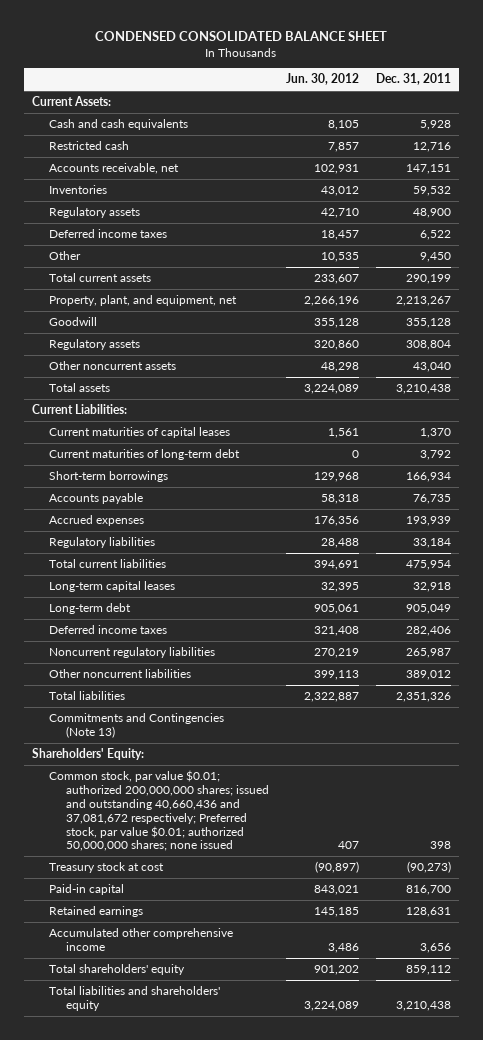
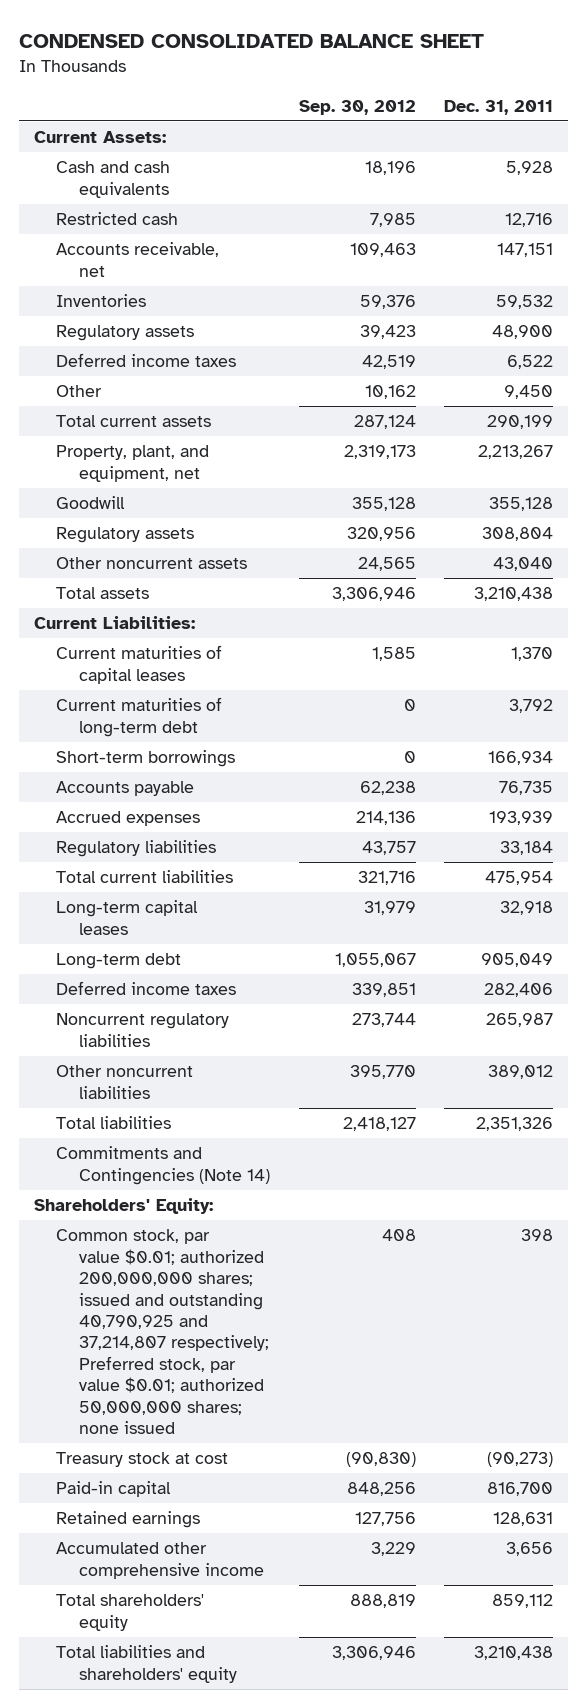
[286,73,360,86] Jun. 30, 2012 -> none
none -> [298,99,416,115] Sep. 30, 2012
[49,713,225,739] Commitments and Contingencies (Note 13) -> [56,1146,270,1185] Commitments and Contingencies (Note 14)
[49,770,270,852] Common stock, par value $0.01; authorized 200,000,000 shares; issued and outstanding 40,660,436 and 37,081,672 respectively; Preferred stock, par value $0.01; authorized 50,000,000 shares; none issued -> [56,1229,269,1435] Common stock, par value $0.01; authorized 200,000,000 shares; issued and outstanding 40,790,925 and 37,214,807 respectively; Preferred stock, par value $0.01; authorized 50,000,000 shares; none issued

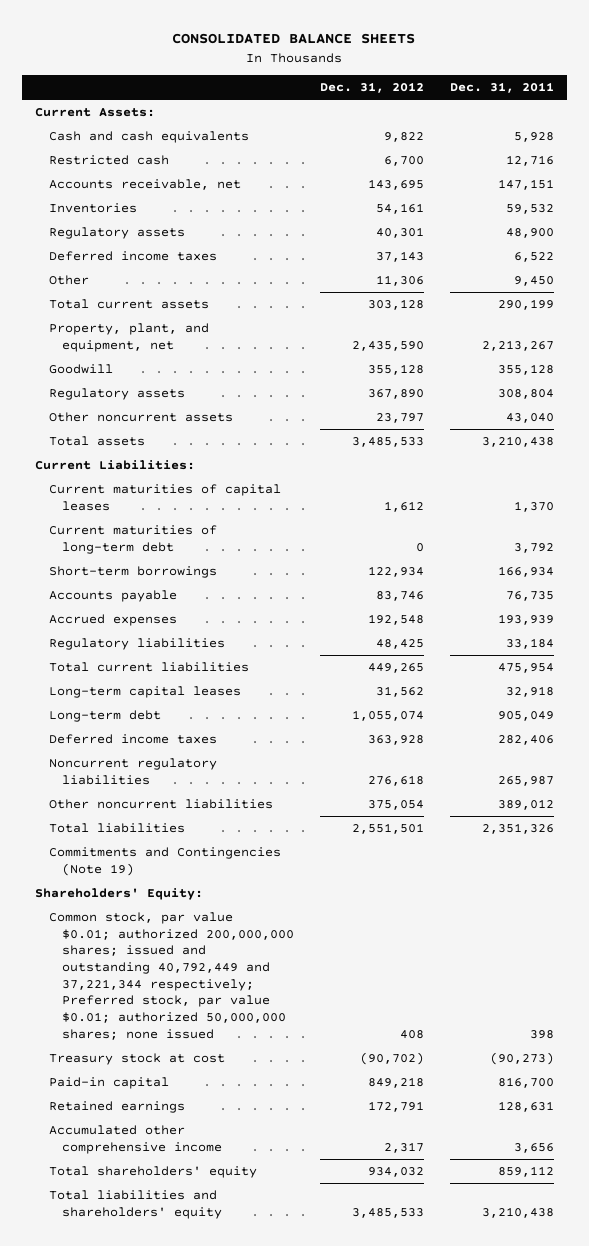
[19,33,485,48] CONDENSED CONSOLIDATED BALANCE SHEET -> [172,33,416,45] CONSOLIDATED BALANCE SHEETS
[298,99,416,115] Sep. 30, 2012 -> none
none -> [319,82,424,94] Dec. 31, 2012
[56,1146,270,1185] Commitments and Contingencies (Note 14) -> [48,847,281,876] Commitments and Contingencies (Note 19)
[56,1229,269,1435] Common stock, par value $0.01; authorized 200,000,000 shares; issued and outstanding 40,790,925 and 37,214,807 respectively; Preferred stock, par value $0.01; authorized 50,000,000 shares; none issued -> [48,912,295,1040] Common stock, par value $0.01; authorized 200,000,000 shares; issued and outstanding 40,792,449 and 37,221,344 respectively; Preferred stock, par value $0.01; authorized 50,000,000 shares; none issued

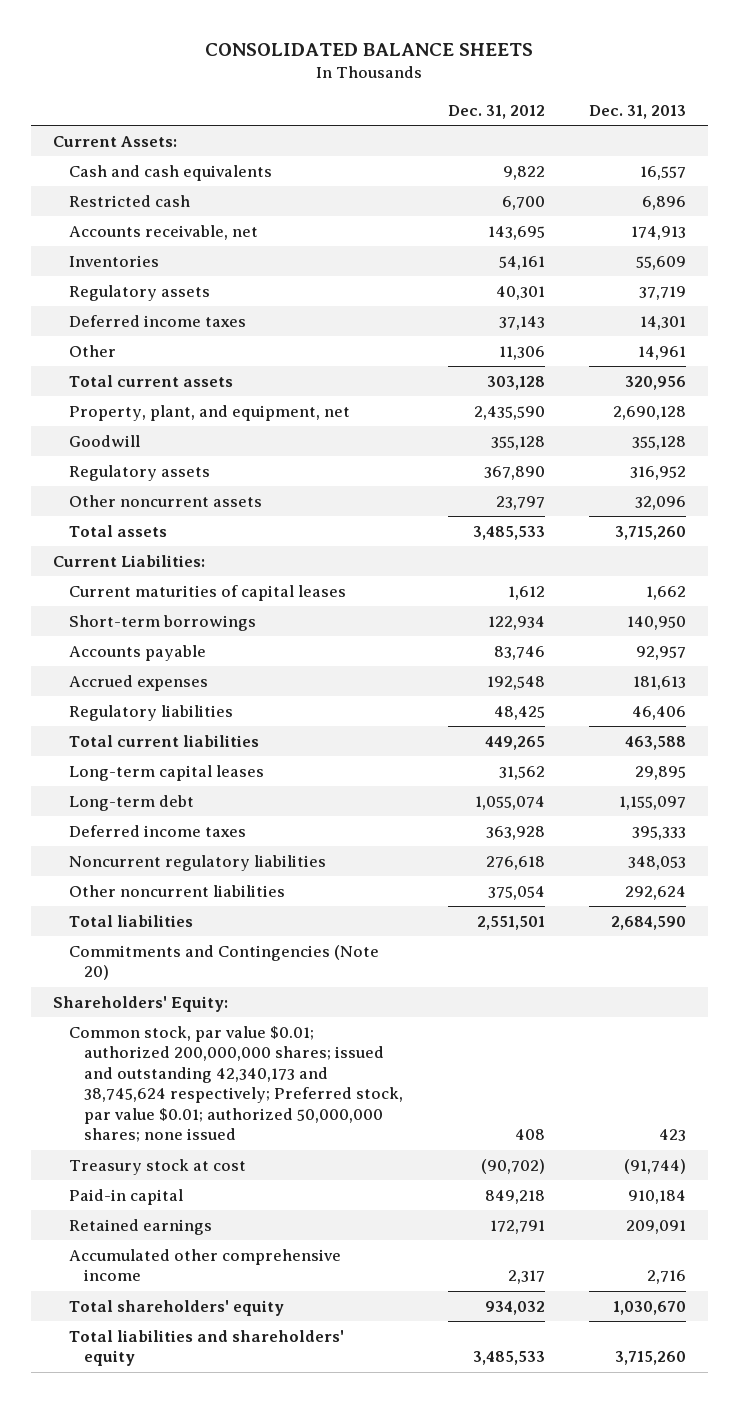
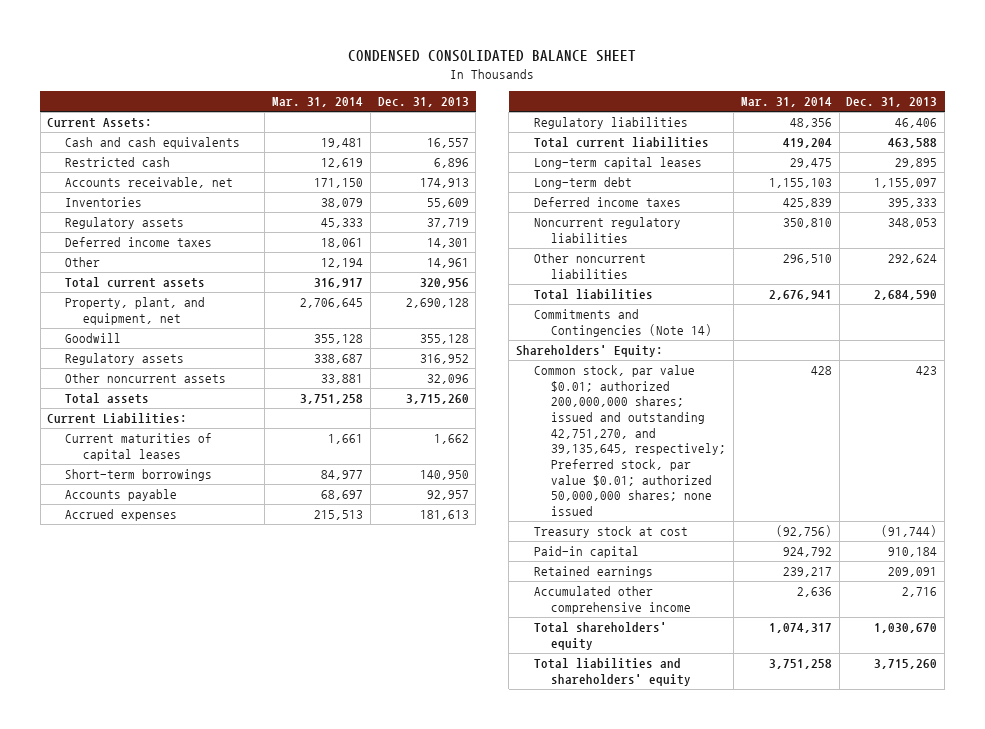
[205,43,534,57] CONSOLIDATED BALANCE SHEETS -> [348,50,637,63] CONDENSED CONSOLIDATED BALANCE SHEET
[447,104,545,119] Dec. 31, 2012 -> none
none -> [272,97,364,108] Mar. 31, 2014
[68,944,379,981] Commitments and Contingencies (Note 20) -> [533,309,713,337] Commitments and Contingencies (Note 14)
[68,1025,404,1143] Common stock, par value $0.01; authorized 200,000,000 shares; issued and outstanding 42,340,173 and 38,745,624 respectively; Preferred stock, par value $0.01; authorized 50,000,000 shares; none issued -> [533,365,727,516] Common stock, par value $0.01; authorized 200,000,000 shares; issued and outstanding 42,751,270, and 39,135,645, respectively; Preferred stock, par value $0.01; authorized 50,000,000 shares; none issued

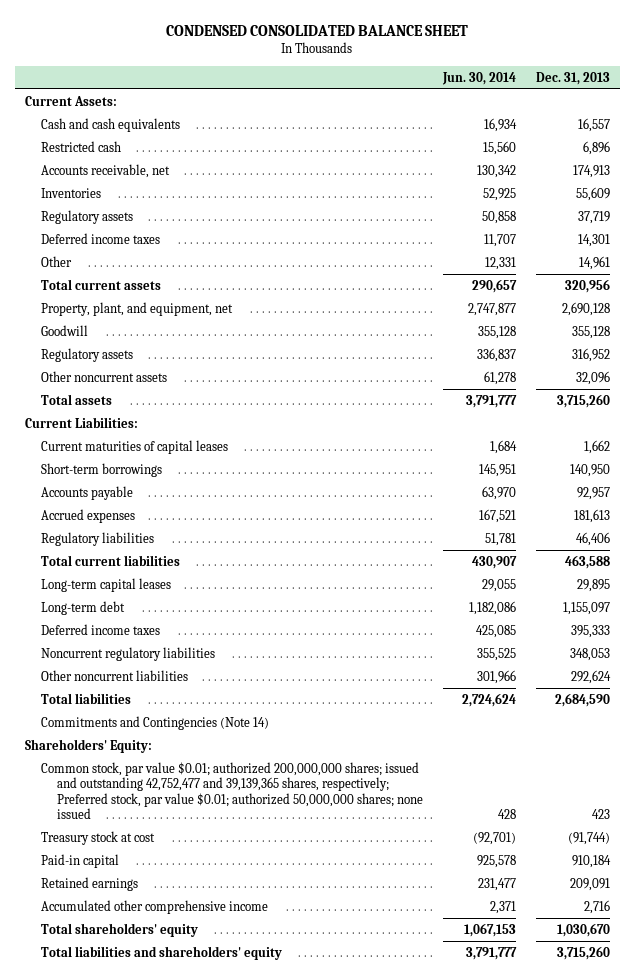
[272,97,364,108] Mar. 31, 2014 -> none
none -> [441,72,516,86] Jun. 30, 2014
[533,365,727,516] Common stock, par value $0.01; authorized 200,000,000 shares; issued and outstanding 42,751,270, and 39,135,645, respectively; Preferred stock, par value $0.01; authorized 50,000,000 shares; none issued -> [41,761,424,820] Common stock, par value $0.01; authorized 200,000,000 shares; issued and outstanding 42,752,477 and 39,139,365 shares, respectively; Preferred stock, par value $0.01; authorized 50,000,000 shares; none issued

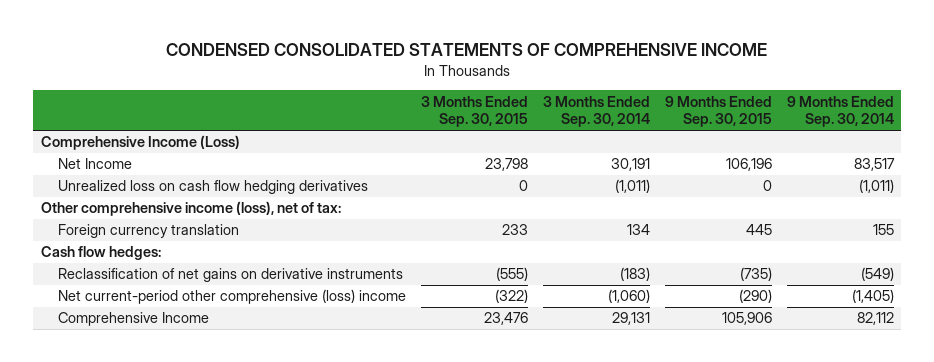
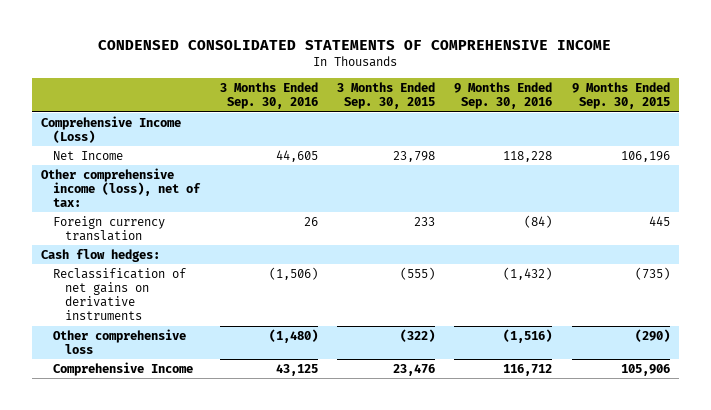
[542,95,650,128] 3 Months Ended Sep. 30, 2014 -> none
[786,95,894,128] 9 Months Ended Sep. 30, 2014 -> none
none -> [219,82,318,110] 3 Months Ended Sep. 30, 2016
none -> [454,82,553,110] 9 Months Ended Sep. 30, 2016
[57,180,368,195] Unrealized loss on cash flow hedging derivatives -> none
[57,289,406,305] Net current-period other comprehensive (loss) income -> [53,328,187,354] Other comprehensive loss

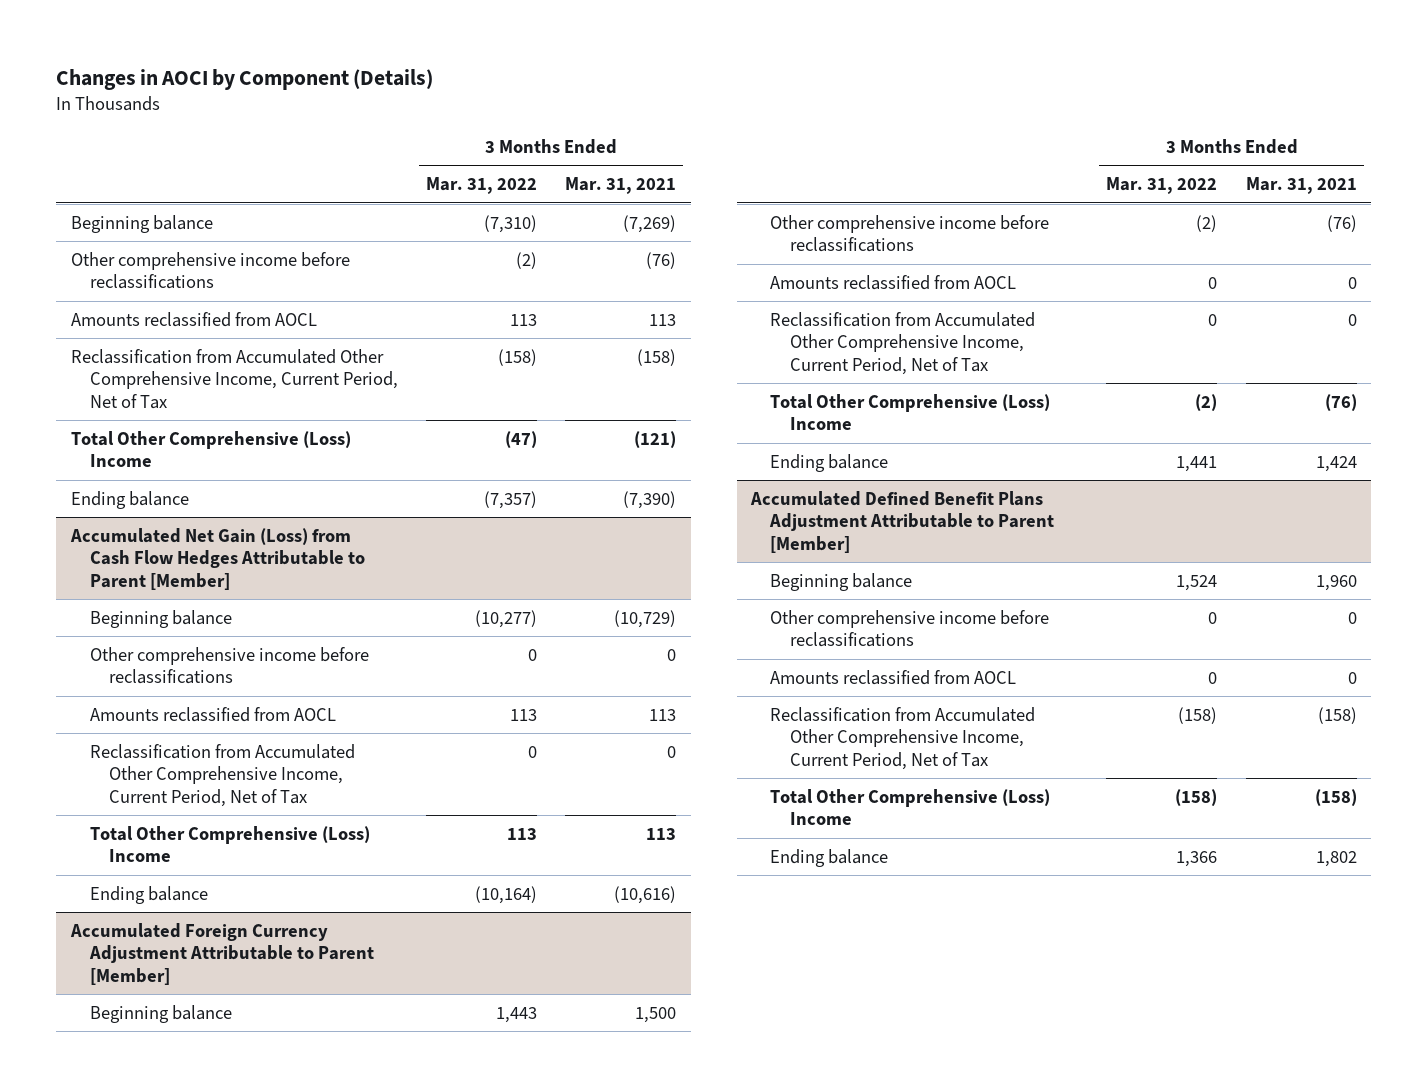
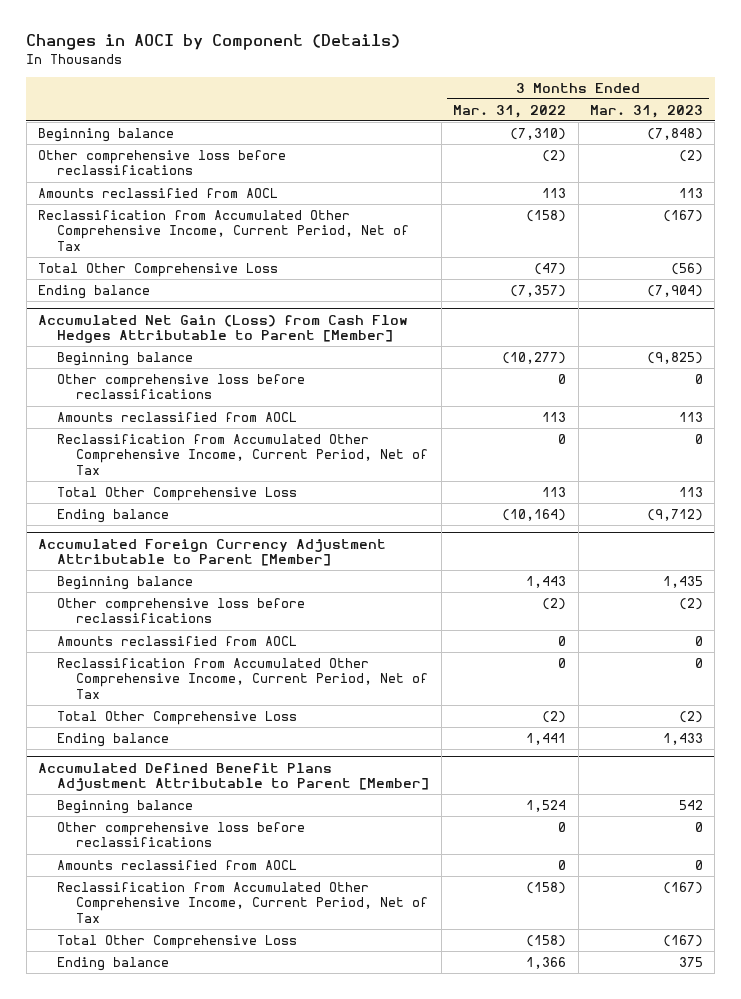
[565,177,677,195] Mar. 31, 2021 -> none
none -> [589,104,703,118] Mar. 31, 2023
[70,251,350,290] Other comprehensive income before reclassifications -> [38,149,287,176] Other comprehensive loss before reclassifications
[70,430,351,468] Total Other Comprehensive (Loss) Income -> [38,262,279,277] Total Other Comprehensive Loss
[89,646,369,685] Other comprehensive income before reclassifications -> [57,373,306,400] Other comprehensive loss before reclassifications
[89,825,370,863] Total Other Comprehensive (Loss) Income -> [57,486,298,501] Total Other Comprehensive Loss
[770,214,1050,253] Other comprehensive income before reclassifications -> [57,597,306,624] Other comprehensive loss before reclassifications
[770,393,1051,431] Total Other Comprehensive (Loss) Income -> [57,710,298,725] Total Other Comprehensive Loss
[770,609,1050,648] Other comprehensive income before reclassifications -> [57,821,306,848] Other comprehensive loss before reclassifications
[770,788,1051,826] Total Other Comprehensive (Loss) Income -> [57,934,298,949] Total Other Comprehensive Loss

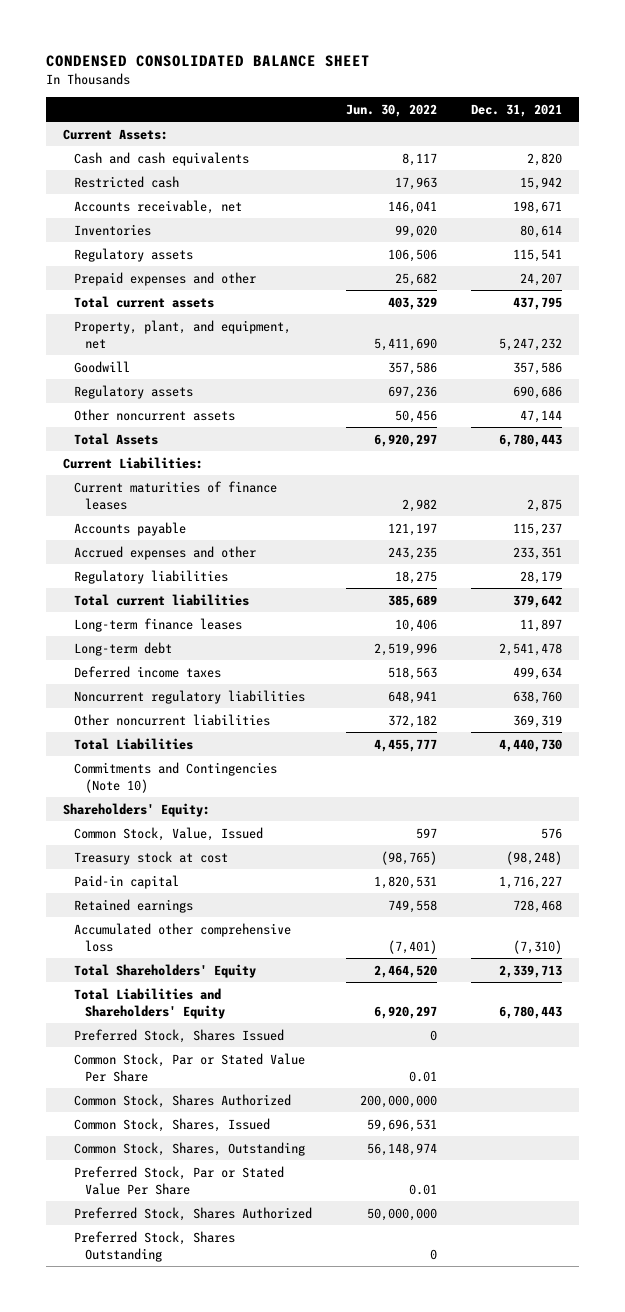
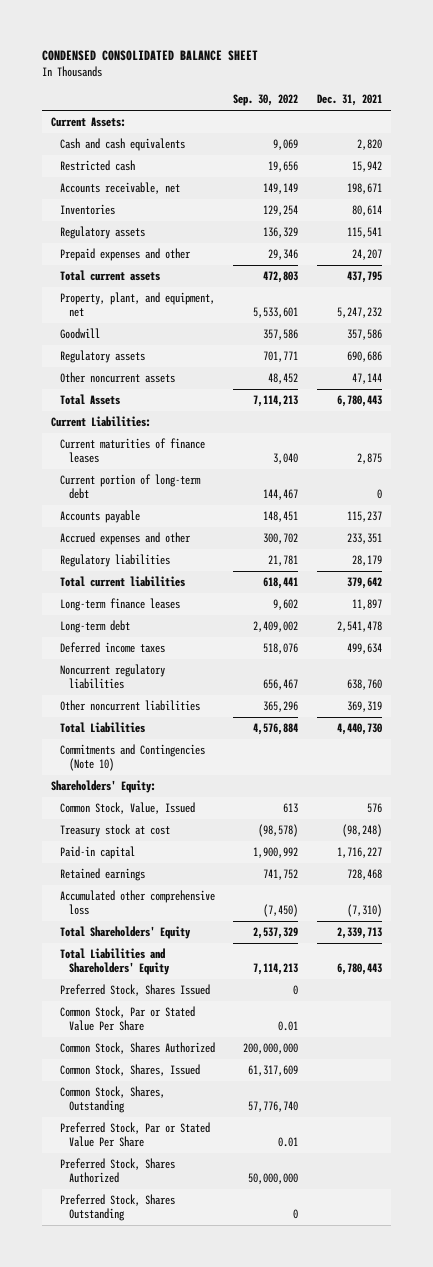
[346,103,438,117] Jun. 30, 2022 -> none
none -> [233,94,299,107] Sep. 30, 2022
none -> [59,474,201,500] Current portion of long-term debt

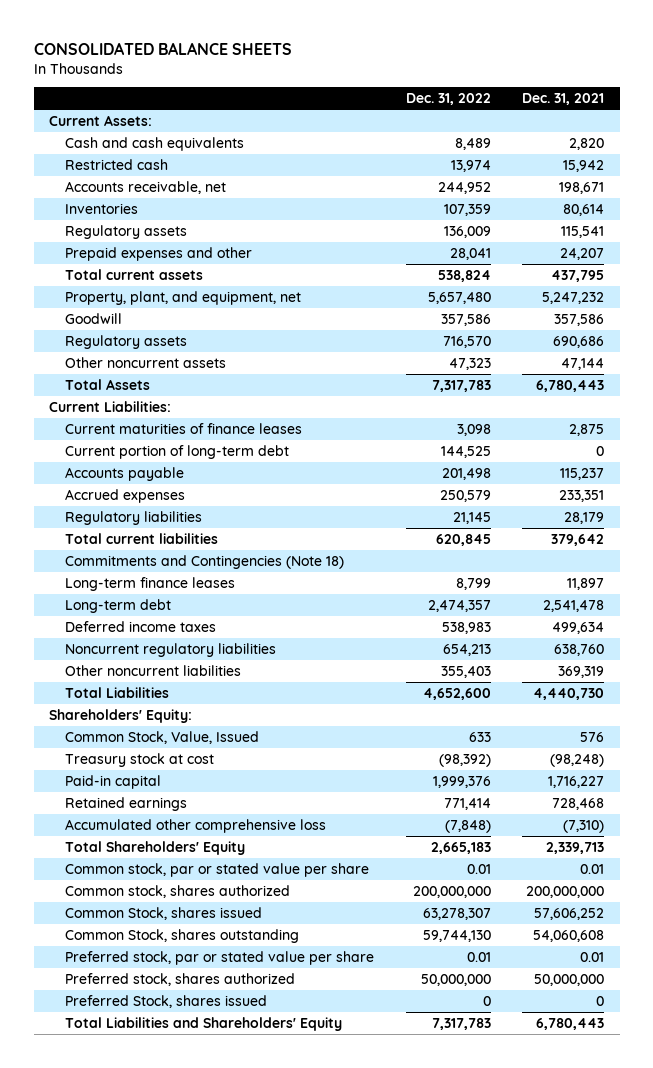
[41,50,258,62] CONDENSED CONSOLIDATED BALANCE SHEET -> [33,41,292,55] CONSOLIDATED BALANCE SHEETS
[233,94,299,107] Sep. 30, 2022 -> none
none -> [405,93,491,106] Dec. 31, 2022
[59,532,191,546] Accrued expenses and other -> [65,488,186,503] Accrued expenses
none -> [65,554,345,569] Commitments and Contingencies (Note 18)
[59,744,205,772] Commitments and Contingencies (Note 10) -> none
none -> [65,862,370,877] Common stock, par or stated value per share
none -> [65,884,291,898] Common stock, shares authorized
none -> [65,906,263,920] Common Stock, shares issued
none -> [65,928,300,943] Common Stock, shares outstanding
none -> [65,950,375,965] Preferred stock, par or stated value per share
none -> [65,972,296,986] Preferred stock, shares authorized
none -> [65,994,268,1008] Preferred Stock, shares issued
[59,984,210,997] Preferred Stock, Shares Issued -> none
[59,1006,195,1032] Common Stock, Par or Stated Value Per Share -> none
[59,1042,215,1055] Common Stock, Shares Authorized -> none
[59,1064,200,1077] Common Stock, Shares, Issued -> none
[59,1086,165,1114] Common Stock, Shares, Outstanding -> none
[59,1122,210,1148] Preferred Stock, Par or Stated Value Per Share -> none
[59,1158,175,1184] Preferred Stock, Shares Authorized -> none
[59,1194,175,1222] Preferred Stock, Shares Outstanding -> none

